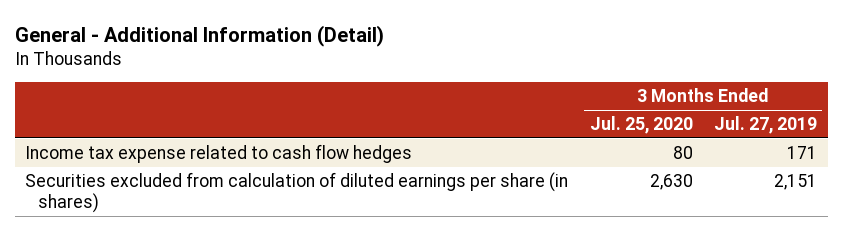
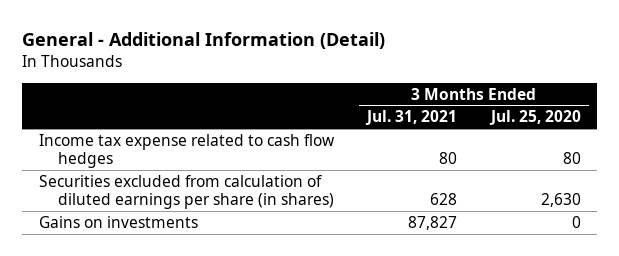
[714,116,818,135] Jul. 27, 2019 -> none
none -> [365,110,458,126] Jul. 31, 2021
none -> [38,215,198,228] Gains on investments

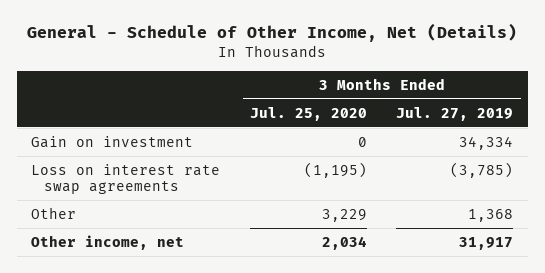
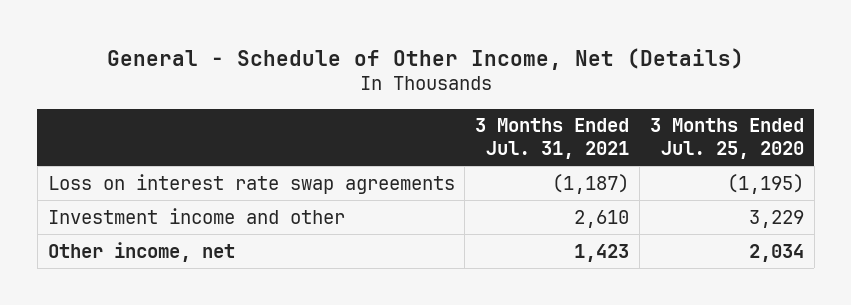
[396,106,514,121] Jul. 27, 2019 -> none
none -> [475,118,630,159] 3 Months Ended Jul. 31, 2021
[31,135,194,148] Gain on investment -> none
[31,206,77,219] Other -> [47,207,345,224] Investment income and other

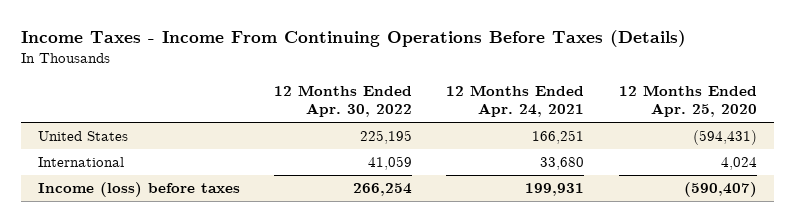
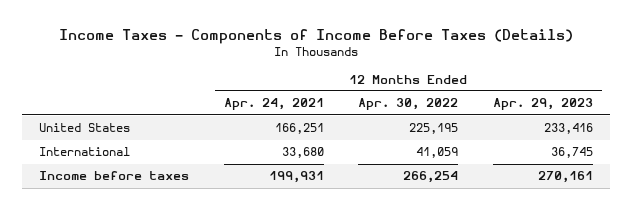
[20,30,686,48] Income Taxes - Income From Continuing Operations Before Taxes (Details) -> [58,28,573,44] Income Taxes - Components of Income Before Taxes (Details)
[618,84,757,118] 12 Months Ended Apr. 25, 2020 -> none
none -> [493,98,594,111] Apr. 29, 2023
[37,181,240,197] Income (loss) before taxes -> [38,171,189,181] Income before taxes

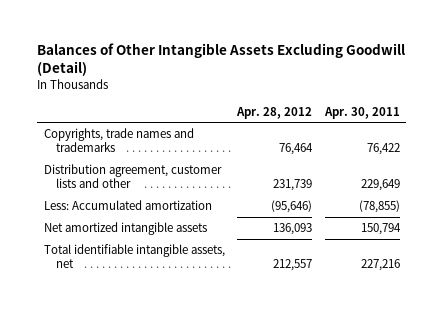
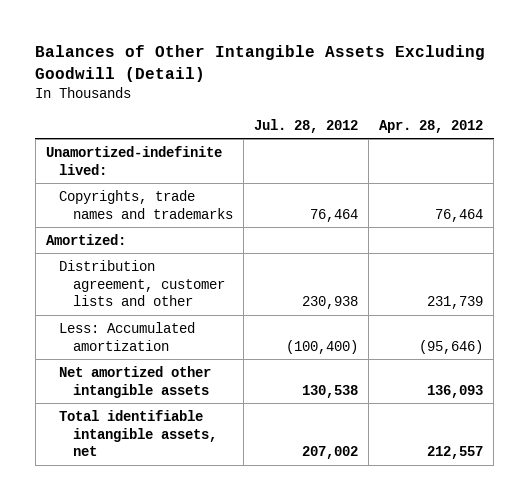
[324,106,401,119] Apr. 30, 2011 -> none
none -> [253,118,358,133] Jul. 28, 2012
none -> [46,145,223,175] Unamortized-indefinite lived:
none -> [46,233,127,245] Amortized:
[43,222,207,236] Net amortized intangible assets -> [59,365,212,398] Net amortized other intangible assets

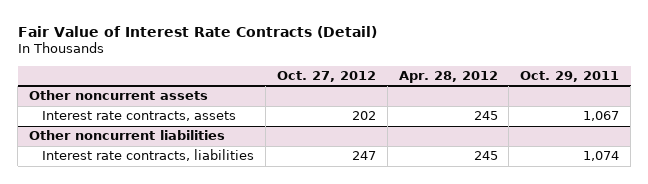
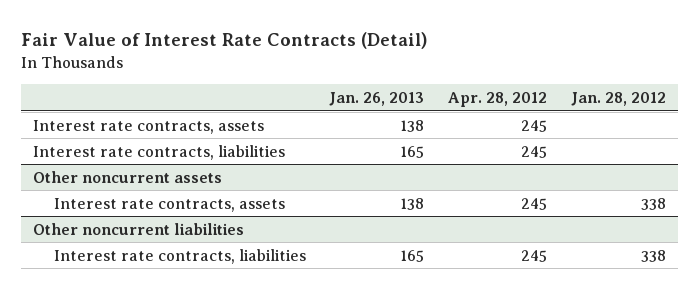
[276,71,376,83] Oct. 27, 2012 -> none
[520,71,620,83] Oct. 29, 2011 -> none
none -> [329,92,425,107] Jan. 26, 2013
none -> [570,92,666,107] Jan. 28, 2012
none -> [32,119,264,134] Interest rate contracts, assets
none -> [32,144,285,160] Interest rate contracts, liabilities

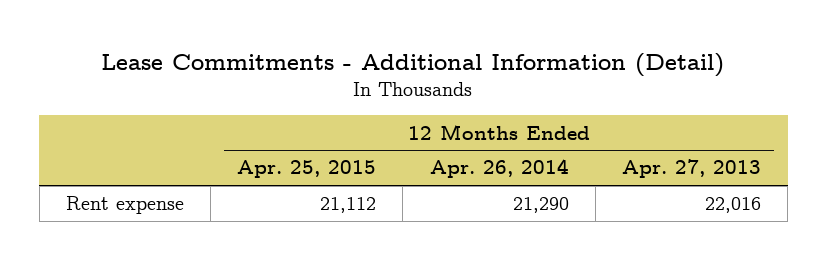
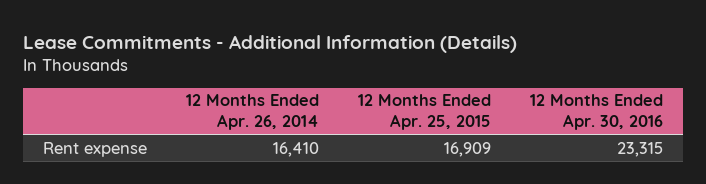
[101,52,725,77] Lease Commitments - Additional Information (Detail) -> [22,34,517,53] Lease Commitments - Additional Information (Details)
[621,159,761,179] Apr. 27, 2013 -> none
none -> [530,94,664,131] 12 Months Ended Apr. 30, 2016
[320,197,377,214] 21,112 -> [443,141,491,157] 16,909
[512,197,569,214] 21,290 -> [272,141,319,157] 16,410

